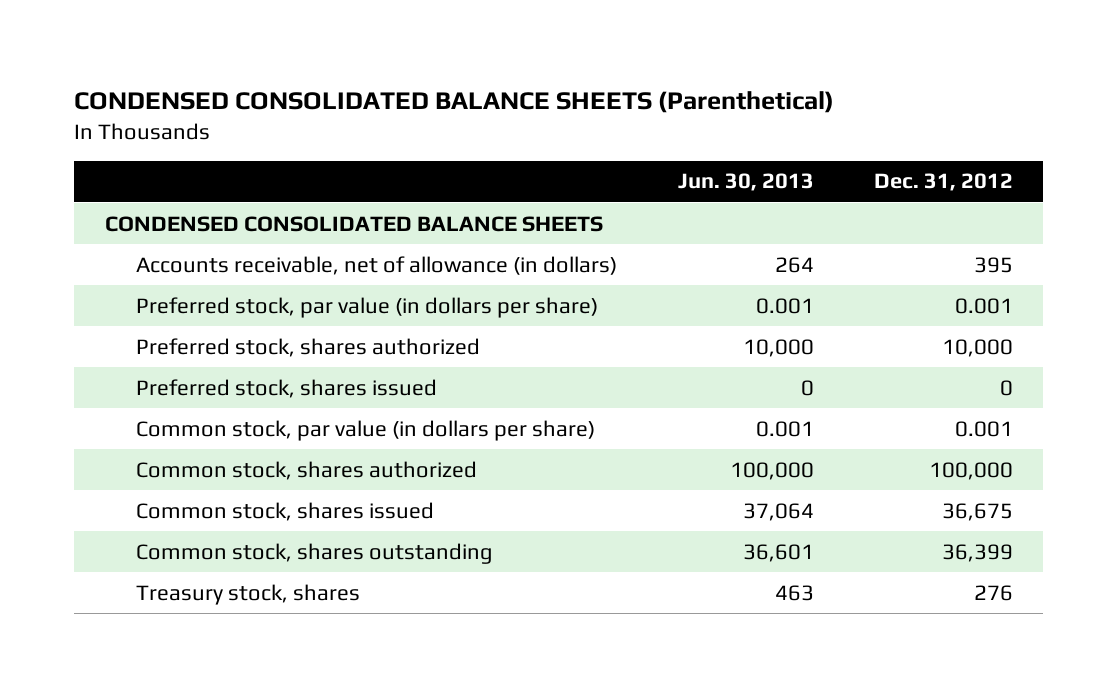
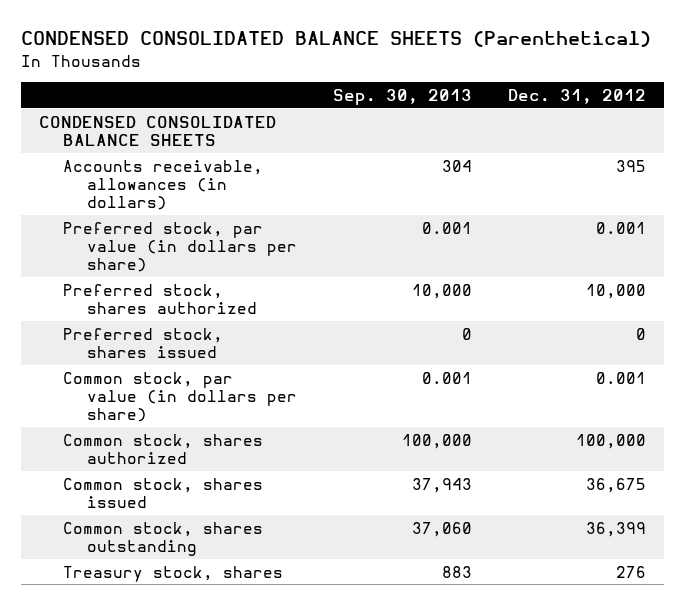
[677,173,814,192] Jun. 30, 2013 -> none
none -> [332,88,472,105] Sep. 30, 2013
[136,255,618,275] Accounts receivable, net of allowance (in dollars) -> [62,159,263,211] Accounts receivable, allowances (in dollars)

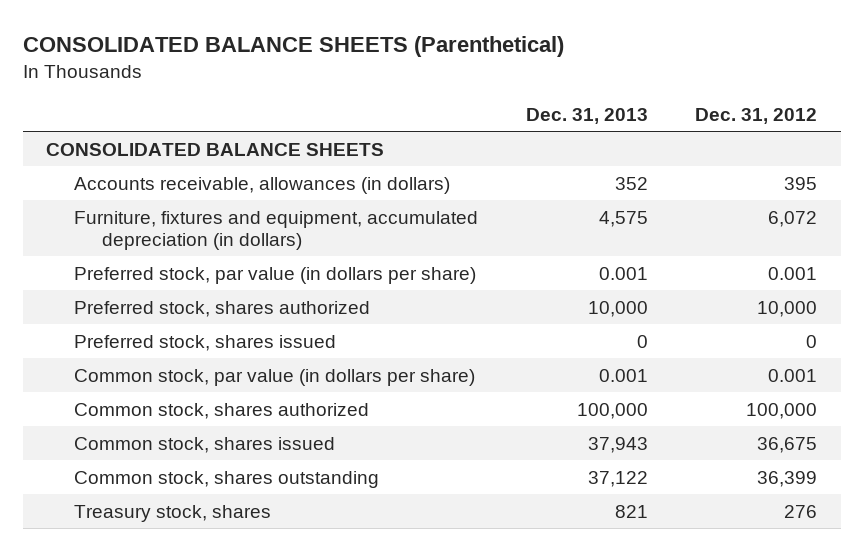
[21,31,652,48] CONDENSED CONSOLIDATED BALANCE SHEETS (Parenthetical) -> [22,36,564,58] CONSOLIDATED BALANCE SHEETS (Parenthetical)
[332,88,472,105] Sep. 30, 2013 -> none
none -> [525,107,648,124] Dec. 31, 2013
[39,115,277,146] CONDENSED CONSOLIDATED BALANCE SHEETS -> [46,142,385,156] CONSOLIDATED BALANCE SHEETS
none -> [74,210,479,250] Furniture, fixtures and equipment, accumulated depreciation (in dollars)

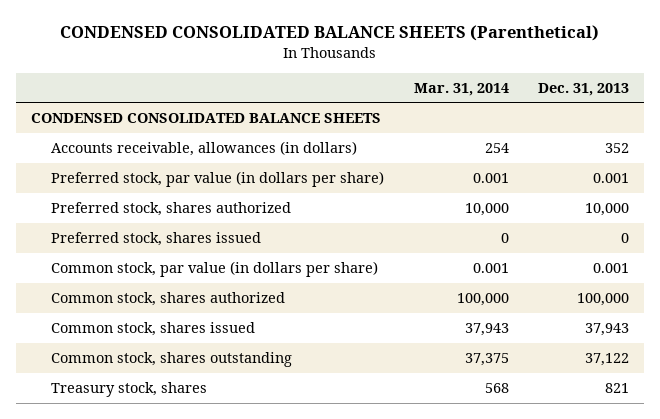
[22,36,564,58] CONSOLIDATED BALANCE SHEETS (Parenthetical) -> [59,25,599,42] CONDENSED CONSOLIDATED BALANCE SHEETS (Parenthetical)
[695,107,818,124] Dec. 31, 2012 -> none
none -> [413,82,509,96] Mar. 31, 2014
[46,142,385,156] CONSOLIDATED BALANCE SHEETS -> [30,112,381,123] CONDENSED CONSOLIDATED BALANCE SHEETS
[74,210,479,250] Furniture, fixtures and equipment, accumulated depreciation (in dollars) -> none

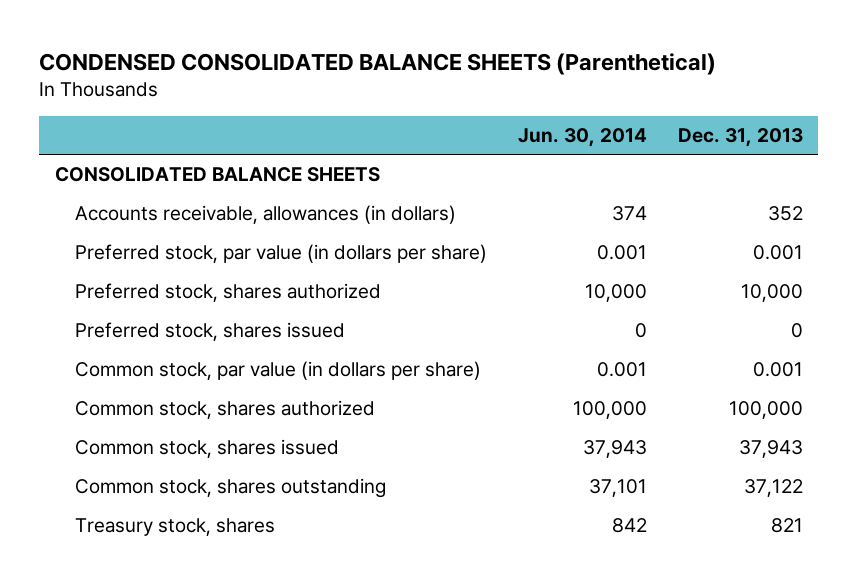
[413,82,509,96] Mar. 31, 2014 -> none
none -> [517,128,647,148] Jun. 30, 2014
[30,112,381,123] CONDENSED CONSOLIDATED BALANCE SHEETS -> [54,167,380,183] CONSOLIDATED BALANCE SHEETS

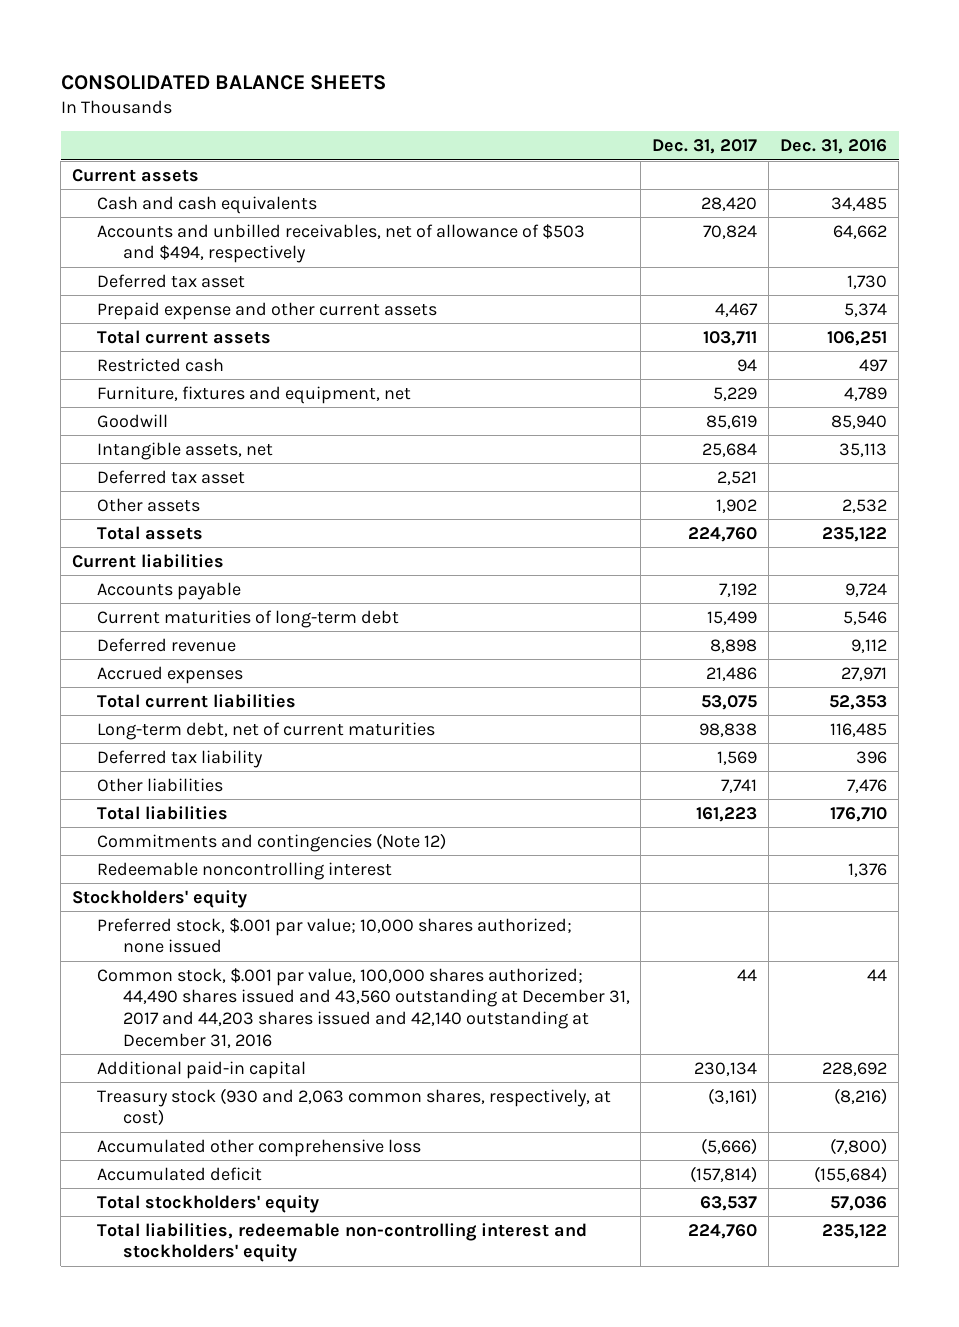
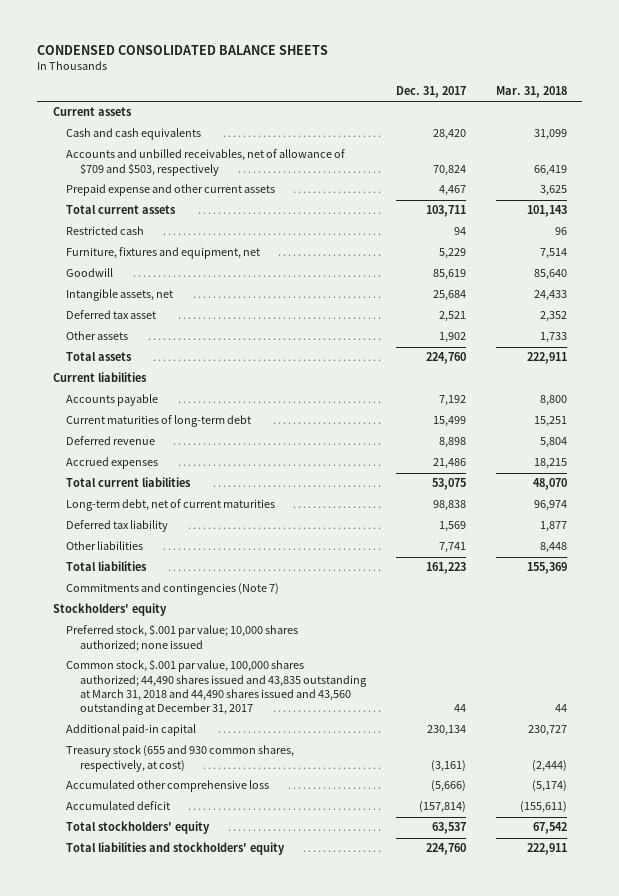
[60,74,386,90] CONSOLIDATED BALANCE SHEETS -> [37,44,329,55] CONDENSED CONSOLIDATED BALANCE SHEETS
[780,139,888,155] Dec. 31, 2016 -> none
none -> [495,86,567,99] Mar. 31, 2018
[97,273,246,288] Deferred tax asset -> none
[97,223,586,264] Accounts and unbilled receivables, net of allowance of $503 and $494, respectively -> [66,149,346,176] Accounts and unbilled receivables, net of allowance of $709 and $503, respectively
[97,861,393,880] Redeemable noncontrolling interest -> none
[97,832,447,852] Commitments and contingencies (Note 12) -> [66,583,280,596] Commitments and contingencies (Note 7)
[97,967,630,1048] Common stock, $.001 par value, 100,000 shares authorized; 44,490 shares issued and 43,560 outstanding at December 31, 2017 and 44,203 shares issued and 42,140 outstanding at December 31, 2016 -> [66,659,367,716] Common stock, $.001 par value, 100,000 shares authorized; 44,490 shares issued and 43,835 outstanding at March 31, 2018 and 44,490 shares issued and 43,560 outstanding at December 31, 2017
[97,1087,612,1127] Treasury stock (930 and 2,063 common shares, respectively, at cost) -> [66,745,295,772] Treasury stock (655 and 930 common shares, respectively, at cost)
[97,1222,588,1263] Total liabilities, redeemable non-controlling interest and stockholders' equity -> [66,842,286,856] Total liabilities and stockholders' equity

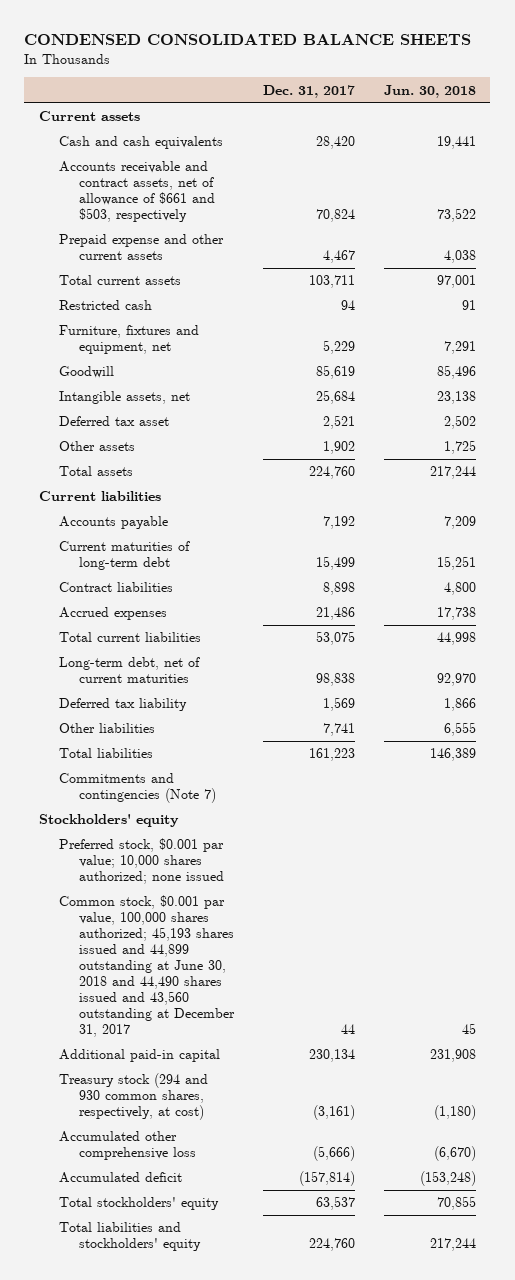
[495,86,567,99] Mar. 31, 2018 -> none
none -> [383,84,476,98] Jun. 30, 2018
[66,149,346,176] Accounts and unbilled receivables, net of allowance of $709 and $503, respectively -> [58,161,215,223] Accounts receivable and contract assets, net of allowance of $661 and $503, respectively
[66,436,156,446] Deferred revenue -> [58,582,173,593] Contract liabilities
[66,624,299,652] Preferred stock, $.001 par value; 10,000 shares authorized; none issued -> [58,838,224,885] Preferred stock, $0.001 par value; 10,000 shares authorized; none issued
[66,659,367,716] Common stock, $.001 par value, 100,000 shares authorized; 44,490 shares issued and 43,835 outstanding at March 31, 2018 and 44,490 shares issued and 43,560 outstanding at December 31, 2017 -> [58,895,235,1037] Common stock, $0.001 par value, 100,000 shares authorized; 45,193 shares issued and 44,899 outstanding at June 30, 2018 and 44,490 shares issued and 43,560 outstanding at December 31, 2017
[66,745,295,772] Treasury stock (655 and 930 common shares, respectively, at cost) -> [58,1073,208,1121] Treasury stock (294 and 930 common shares, respectively, at cost)

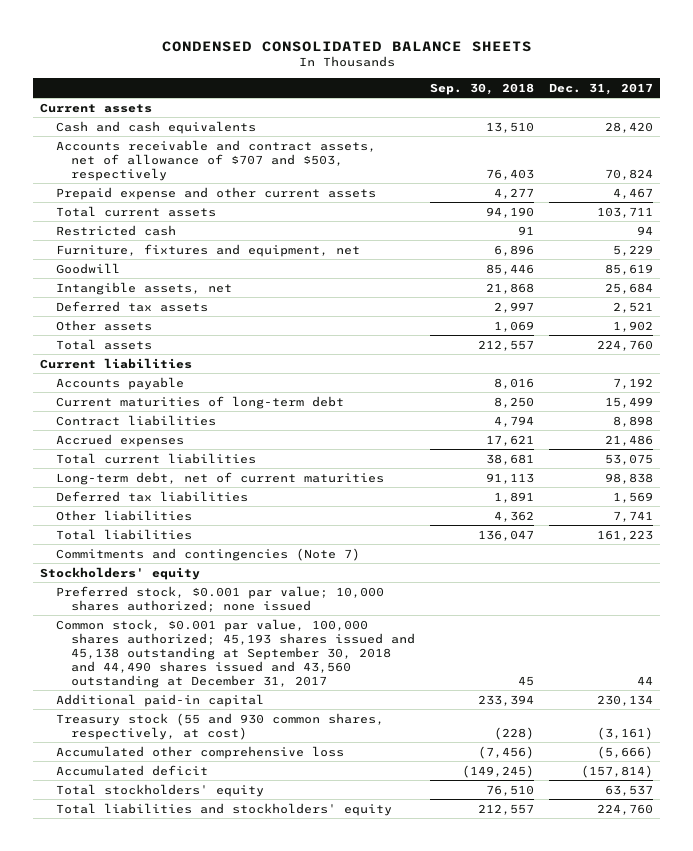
[383,84,476,98] Jun. 30, 2018 -> none
none -> [429,82,534,95] Sep. 30, 2018
[58,161,215,223] Accounts receivable and contract assets, net of allowance of $661 and $503, respectively -> [55,139,376,181] Accounts receivable and contract assets, net of allowance of $707 and $503, respectively
[58,416,169,427] Deferred tax asset -> [55,300,208,312] Deferred tax assets
[58,698,187,712] Deferred tax liability -> [55,490,248,502] Deferred tax liabilities
[58,895,235,1037] Common stock, $0.001 par value, 100,000 shares authorized; 45,193 shares issued and 44,899 outstanding at June 30, 2018 and 44,490 shares issued and 43,560 outstanding at December 31, 2017 -> [55,618,415,688] Common stock, $0.001 par value, 100,000 shares authorized; 45,193 shares issued and 45,138 outstanding at September 30, 2018 and 44,490 shares issued and 43,560 outstanding at December 31, 2017
[58,1073,208,1121] Treasury stock (294 and 930 common shares, respectively, at cost) -> [55,712,384,740] Treasury stock (55 and 930 common shares, respectively, at cost)

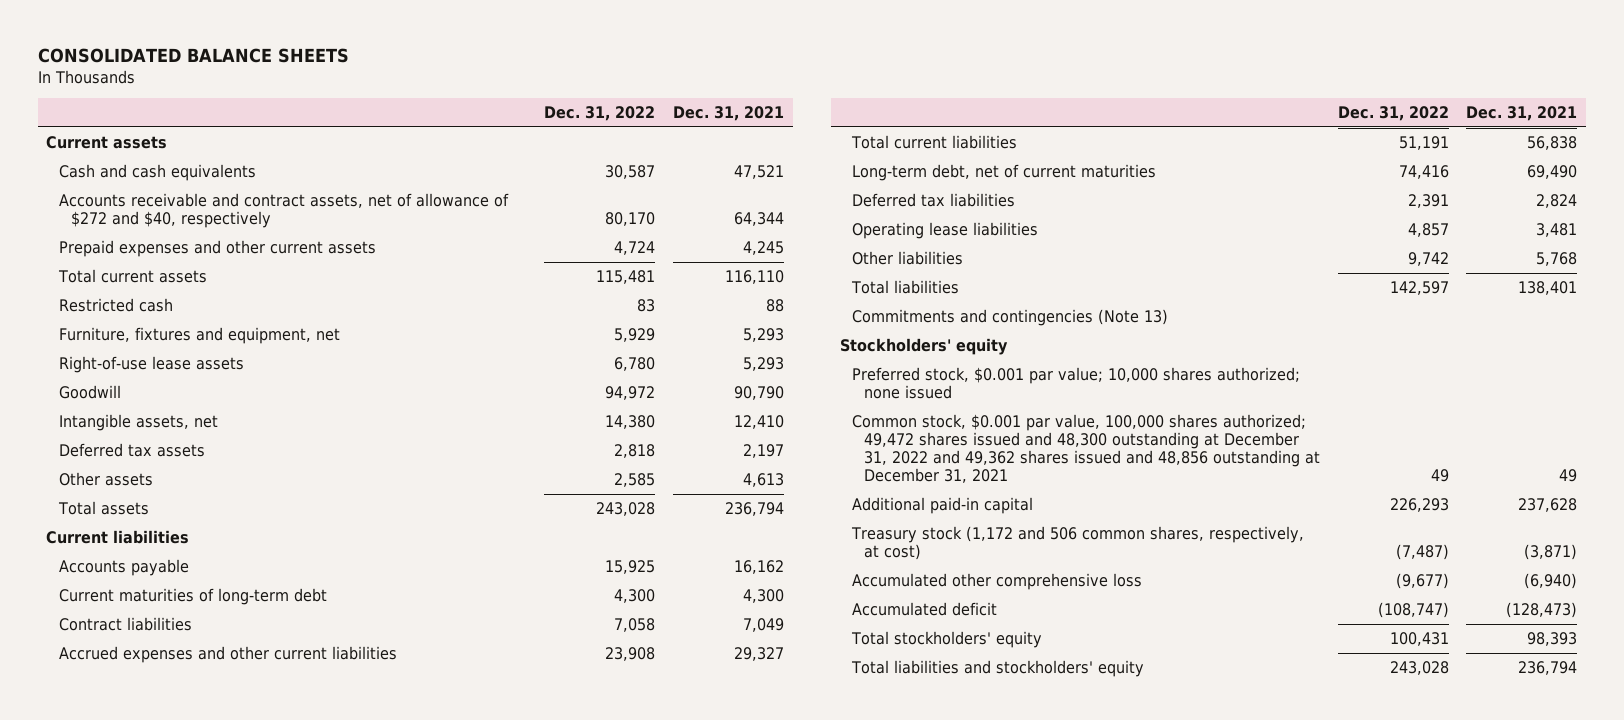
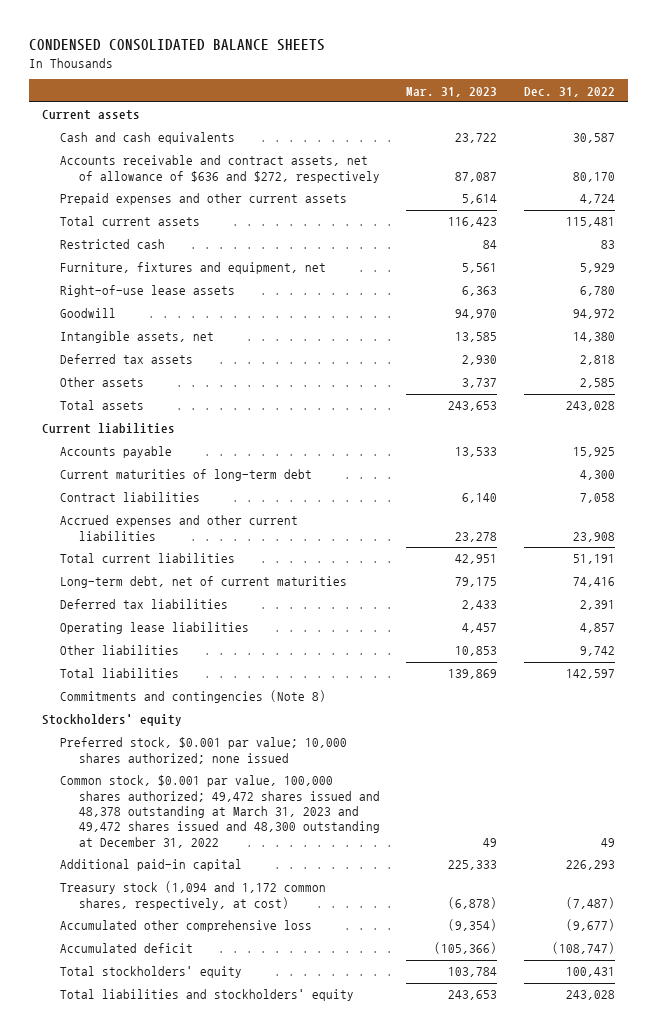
[37,47,349,63] CONSOLIDATED BALANCE SHEETS -> [29,39,326,52] CONDENSED CONSOLIDATED BALANCE SHEETS
[672,105,784,121] Dec. 31, 2021 -> none
none -> [406,86,498,97] Mar. 31, 2023
[58,193,509,229] Accounts receivable and contract assets, net of allowance of $272 and $40, respectively -> [60,155,380,183] Accounts receivable and contract assets, net of allowance of $636 and $272, respectively
[852,309,1169,327] Commitments and contingencies (Note 13) -> [60,690,327,704] Commitments and contingencies (Note 8)
[852,414,1321,484] Common stock, $0.001 par value, 100,000 shares authorized; 49,472 shares issued and 48,300 outstanding at December 31, 2022 and 49,362 shares issued and 48,856 outstanding at December 31, 2021 -> [60,775,380,848] Common stock, $0.001 par value, 100,000 shares authorized; 49,472 shares issued and 48,378 outstanding at March 31, 2023 and 49,472 shares issued and 48,300 outstanding at December 31, 2022
[851,526,1305,561] Treasury stock (1,172 and 506 common shares, respectively, at cost) -> [60,881,327,910] Treasury stock (1,094 and 1,172 common shares, respectively, at cost)

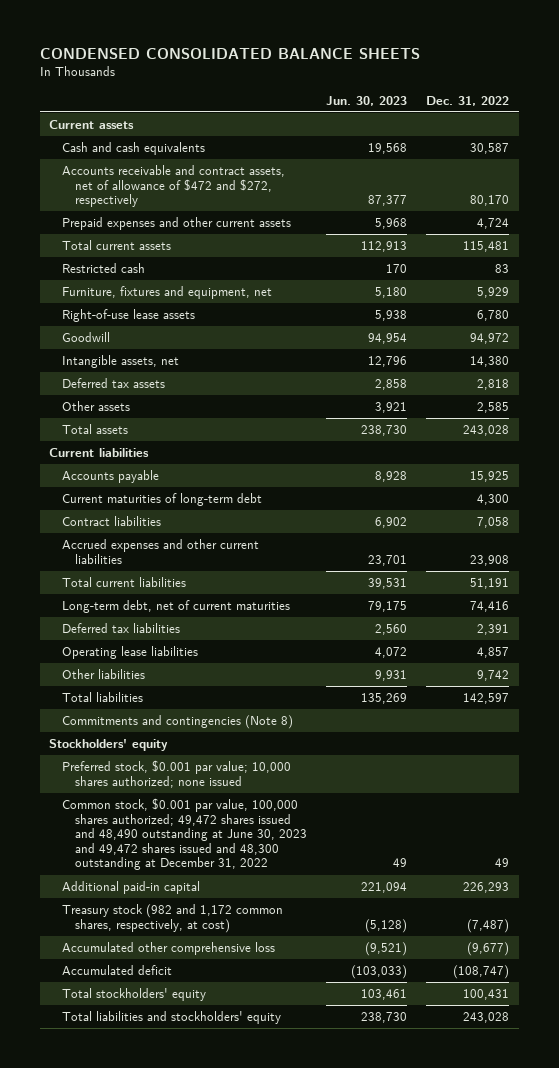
[406,86,498,97] Mar. 31, 2023 -> none
none -> [326,95,408,106] Jun. 30, 2023
[60,155,380,183] Accounts receivable and contract assets, net of allowance of $636 and $272, respectively -> [62,164,286,208] Accounts receivable and contract assets, net of allowance of $472 and $272, respectively
[60,775,380,848] Common stock, $0.001 par value, 100,000 shares authorized; 49,472 shares issued and 48,378 outstanding at March 31, 2023 and 49,472 shares issued and 48,300 outstanding at December 31, 2022 -> [62,797,308,871] Common stock, $0.001 par value, 100,000 shares authorized; 49,472 shares issued and 48,490 outstanding at June 30, 2023 and 49,472 shares issued and 48,300 outstanding at December 31, 2022
[60,881,327,910] Treasury stock (1,094 and 1,172 common shares, respectively, at cost) -> [62,903,284,933] Treasury stock (982 and 1,172 common shares, respectively, at cost)

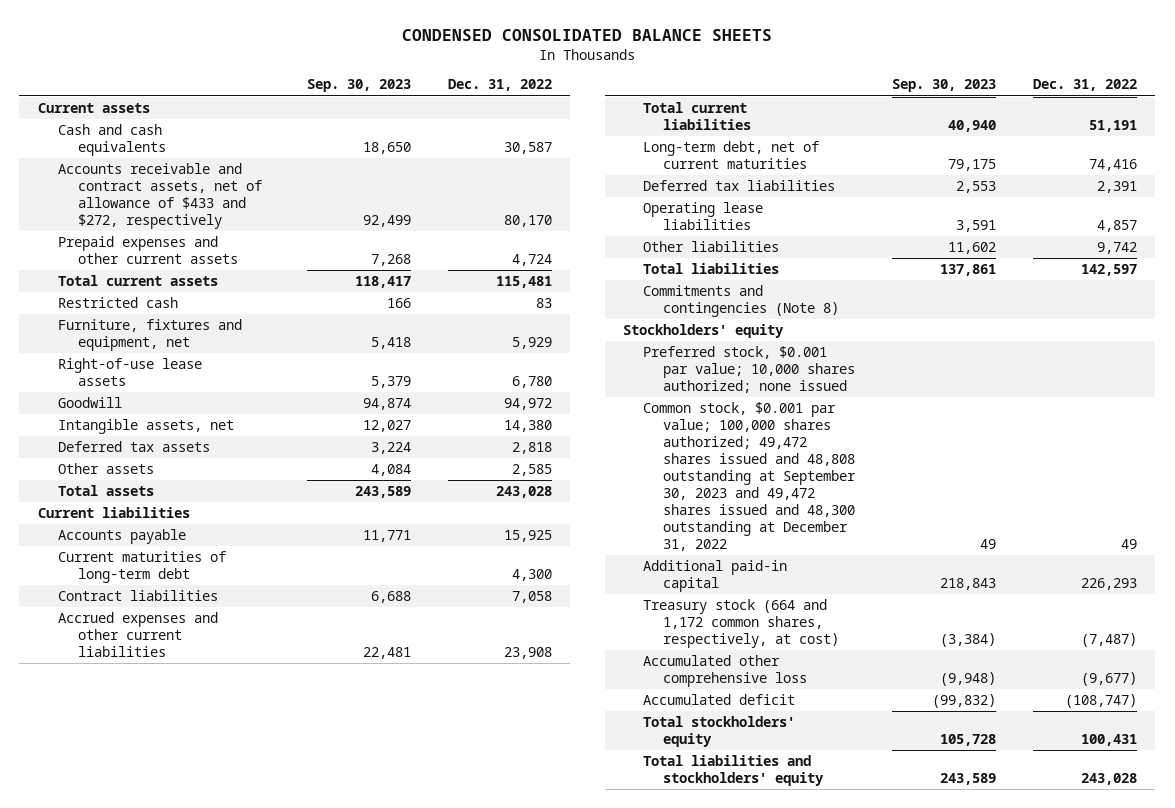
[326,95,408,106] Jun. 30, 2023 -> none
none -> [306,79,411,93] Sep. 30, 2023
[62,164,286,208] Accounts receivable and contract assets, net of allowance of $472 and $272, respectively -> [58,163,263,230] Accounts receivable and contract assets, net of allowance of $433 and $272, respectively
[62,797,308,871] Common stock, $0.001 par value, 100,000 shares authorized; 49,472 shares issued and 48,490 outstanding at June 30, 2023 and 49,472 shares issued and 48,300 outstanding at December 31, 2022 -> [643,402,857,552] Common stock, $0.001 par value; 100,000 shares authorized; 49,472 shares issued and 48,808 outstanding at September 30, 2023 and 49,472 shares issued and 48,300 outstanding at December 31, 2022
[62,903,284,933] Treasury stock (982 and 1,172 common shares, respectively, at cost) -> [643,599,840,649] Treasury stock (664 and 1,172 common shares, respectively, at cost)

